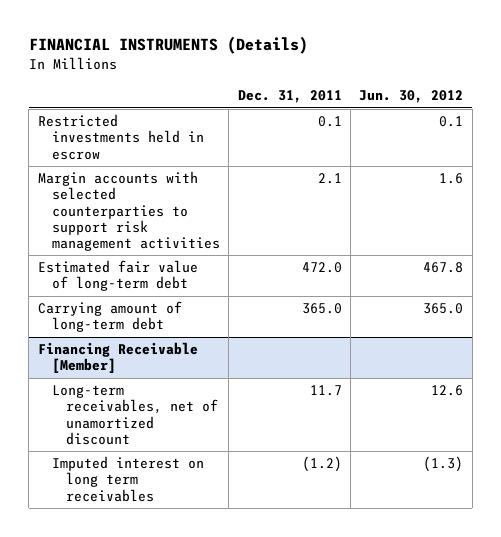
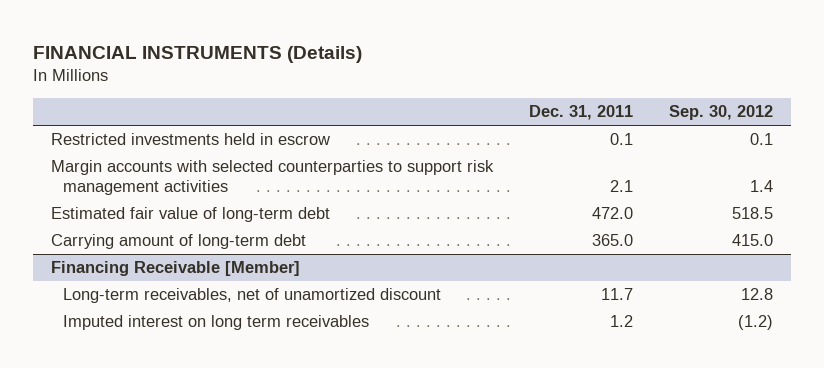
[359,90,464,104] Jun. 30, 2012 -> none
none -> [669,105,774,121] Sep. 30, 2012
[301,456,342,473] (1.2) -> [609,315,633,328] 1.2

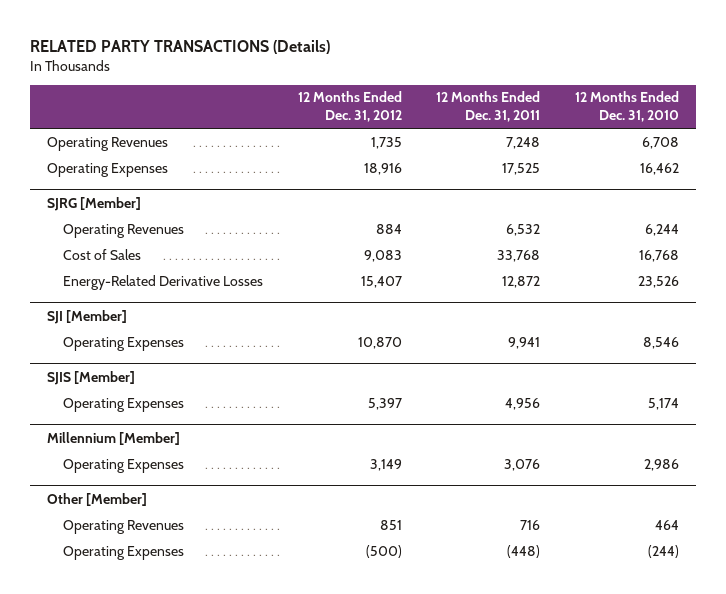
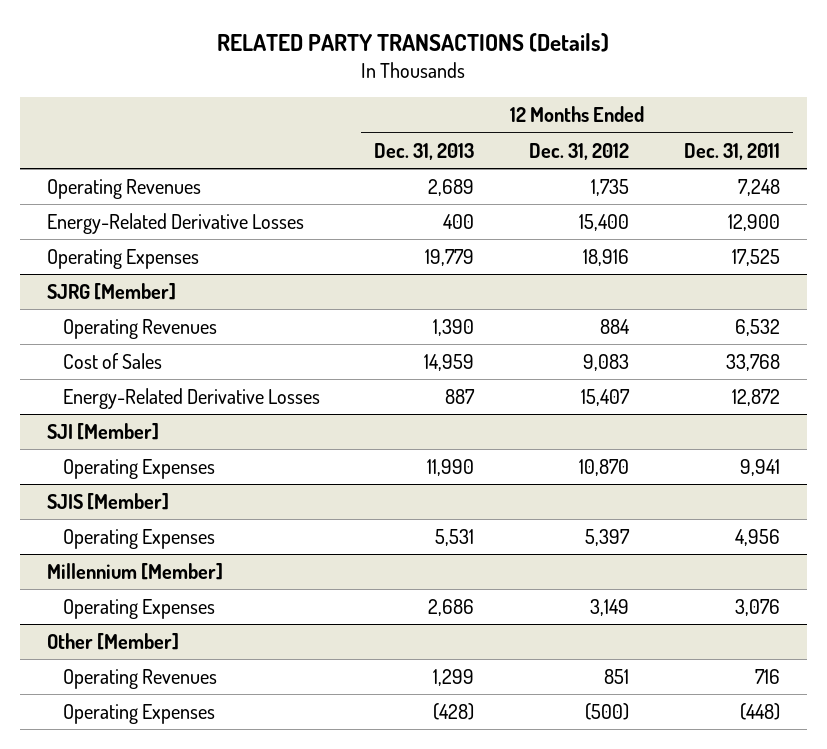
[574,91,679,123] 12 Months Ended Dec. 31, 2010 -> none
none -> [374,142,475,160] Dec. 31, 2013
none -> [47,212,305,234] Energy-Related Derivative Losses

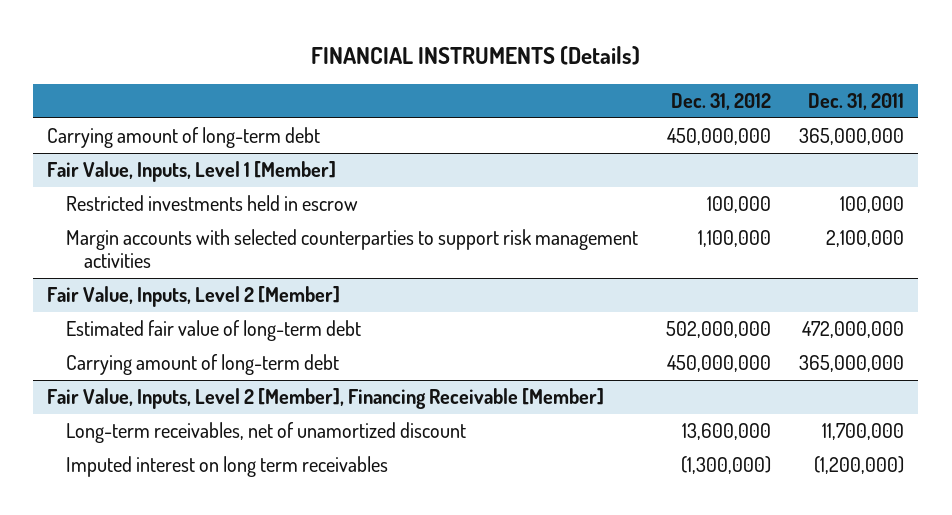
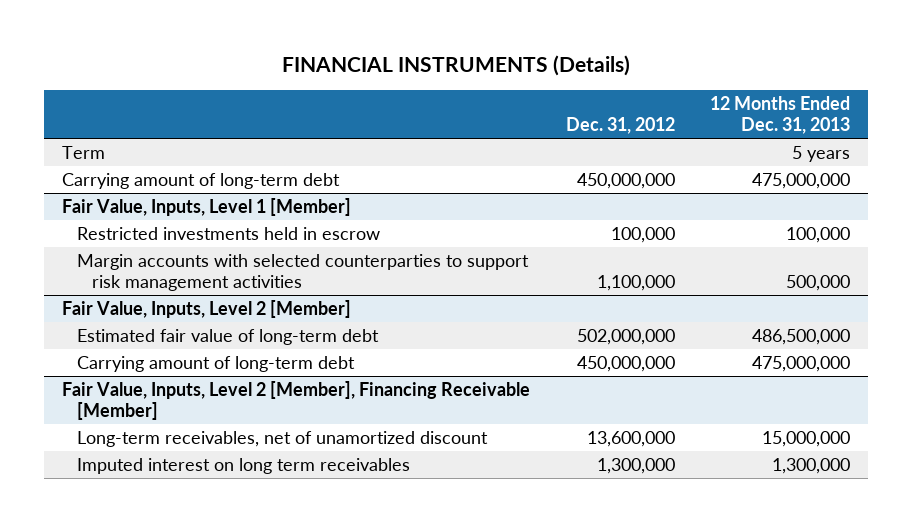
[808,93,905,111] Dec. 31, 2011 -> none
none -> [710,95,851,135] 12 Months Ended Dec. 31, 2013
none -> [61,145,105,159] Term
[680,456,771,475] (1,300,000) -> [596,457,675,474] 1,300,000

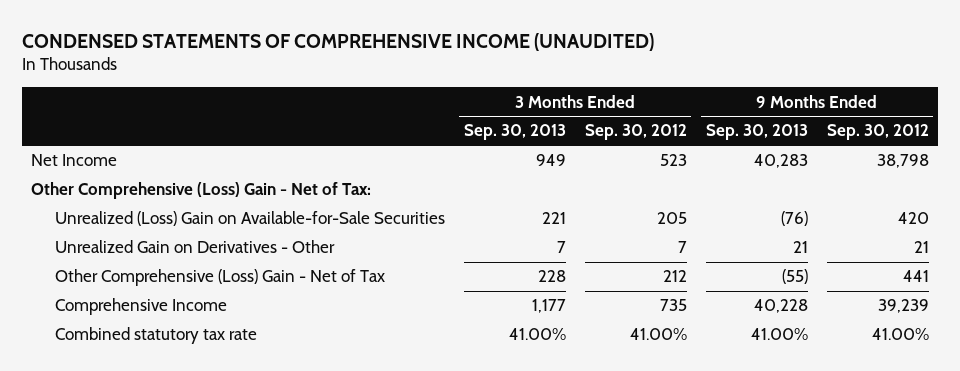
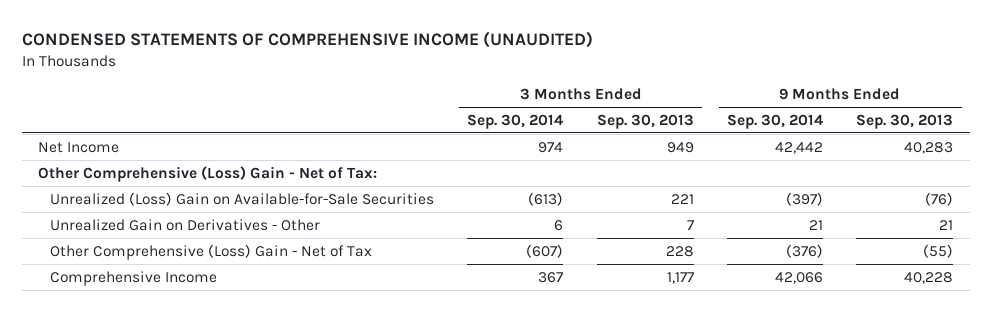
[584,124,687,141] Sep. 30, 2012 -> none
[826,124,929,141] Sep. 30, 2012 -> none
none -> [467,113,564,129] Sep. 30, 2014
none -> [727,113,824,129] Sep. 30, 2014
[54,327,257,345] Combined statutory tax rate -> none

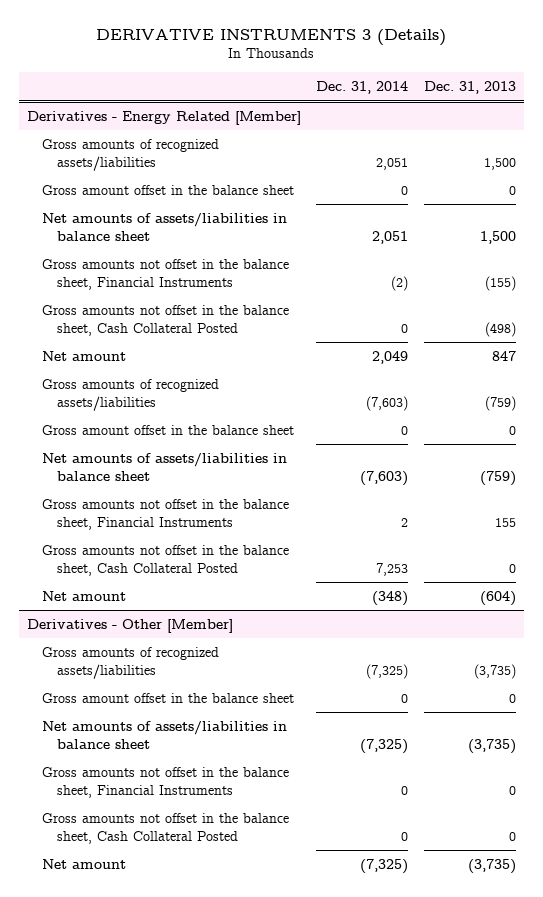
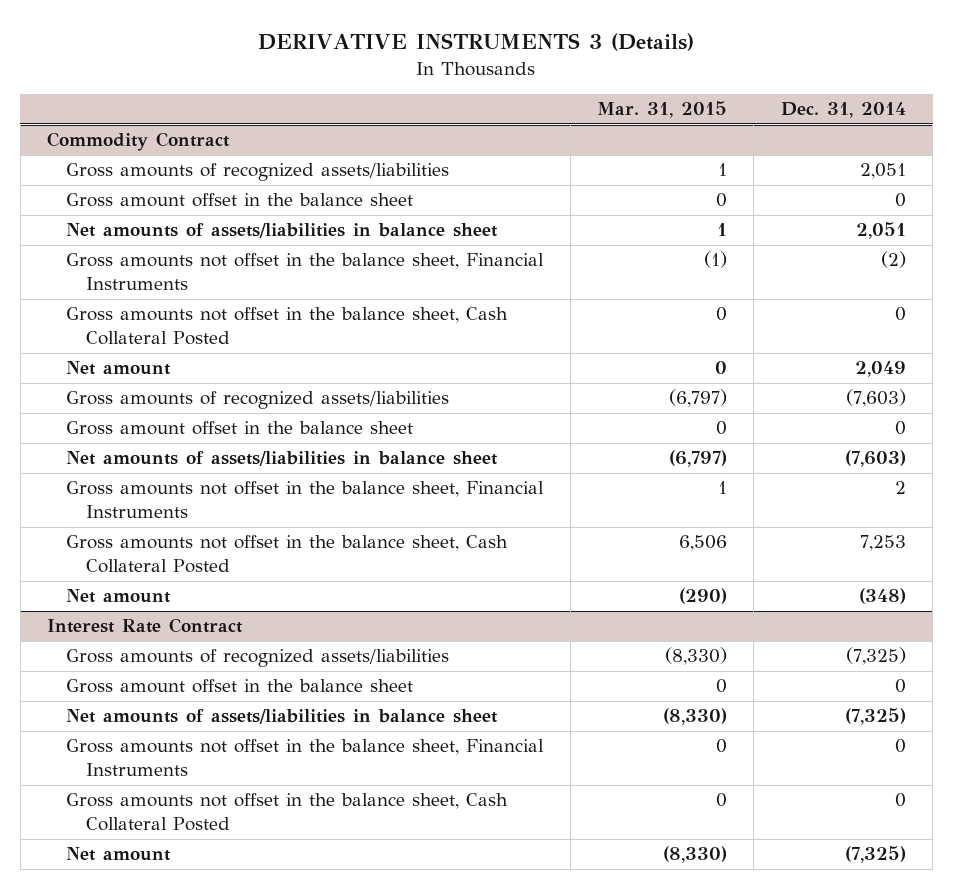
[424,81,517,95] Dec. 31, 2013 -> none
none -> [597,101,728,119] Mar. 31, 2015
[26,110,301,125] Derivatives - Energy Related [Member] -> [47,132,231,152] Commodity Contract
[26,618,233,633] Derivatives - Other [Member] -> [47,618,244,634] Interest Rate Contract

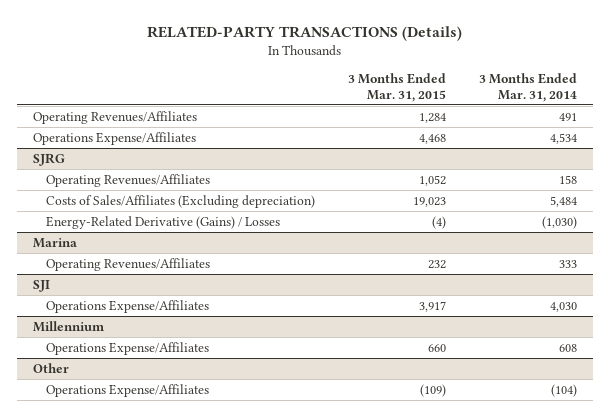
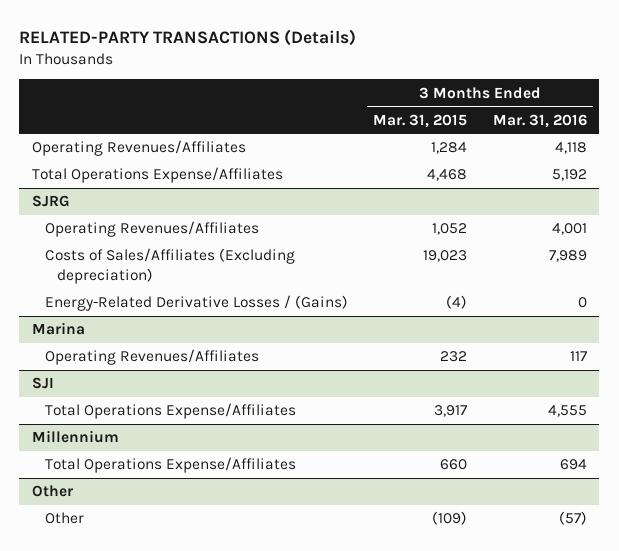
[478,73,577,102] 3 Months Ended Mar. 31, 2014 -> none
none -> [492,113,587,128] Mar. 31, 2016
[33,131,197,145] Operations Expense/Affiliates -> [32,167,284,184] Total Operations Expense/Affiliates
[45,215,280,229] Energy-Related Derivative (Gains) / Losses -> [44,295,348,312] Energy-Related Derivative Losses / (Gains)
[45,299,209,313] Operations Expense/Affiliates -> [44,403,296,420] Total Operations Expense/Affiliates
[45,341,209,355] Operations Expense/Affiliates -> [44,457,296,474] Total Operations Expense/Affiliates
[45,383,209,397] Operations Expense/Affiliates -> none
none -> [44,512,84,525] Other

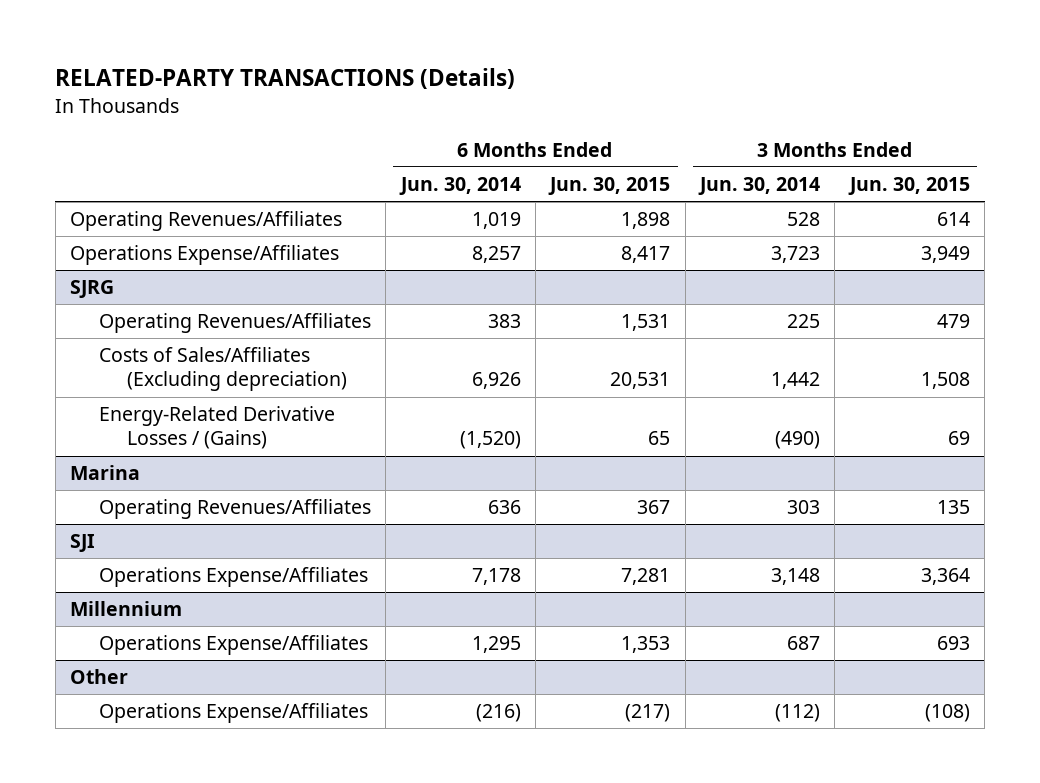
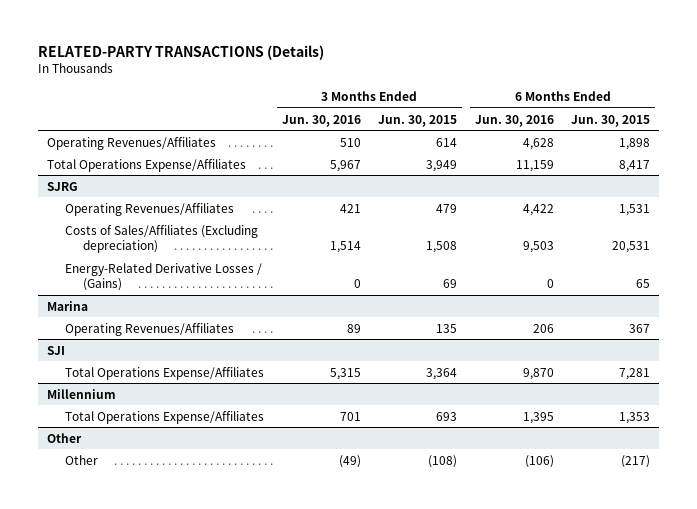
[398,177,521,196] Jun. 30, 2014 -> none
[698,177,821,196] Jun. 30, 2014 -> none
none -> [281,114,361,127] Jun. 30, 2016
none -> [474,114,554,127] Jun. 30, 2016
[70,245,340,266] Operations Expense/Affiliates -> [46,158,246,172] Total Operations Expense/Affiliates
[98,567,368,588] Operations Expense/Affiliates -> [65,366,265,380] Total Operations Expense/Affiliates
[98,635,368,656] Operations Expense/Affiliates -> [65,410,265,424] Total Operations Expense/Affiliates
[98,703,368,724] Operations Expense/Affiliates -> [65,454,99,465] Other

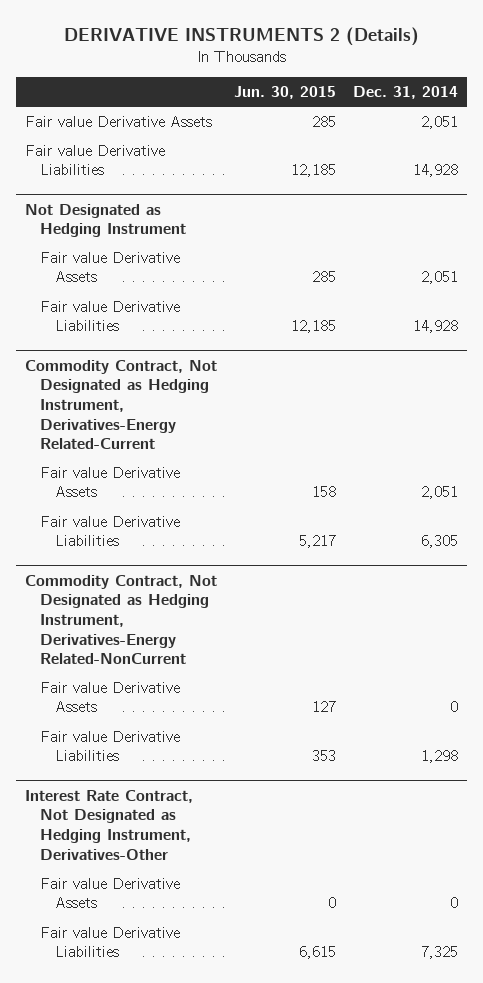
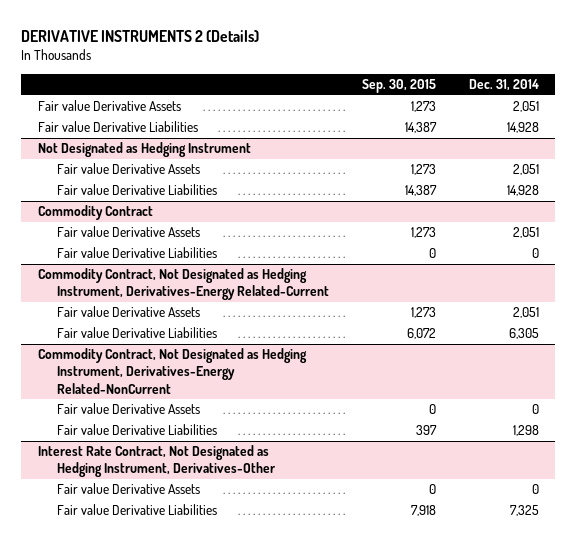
[234,86,337,100] Jun. 30, 2015 -> none
none -> [361,79,436,94] Sep. 30, 2015
none -> [37,205,153,221] Commodity Contract
none -> [56,226,200,238] Fair value Derivative Assets
none -> [56,247,217,259] Fair value Derivative Liabilities

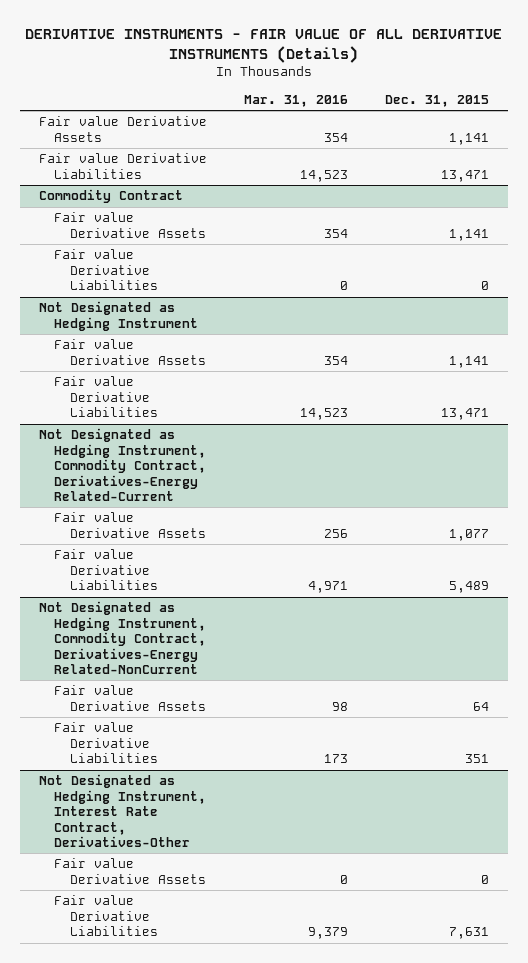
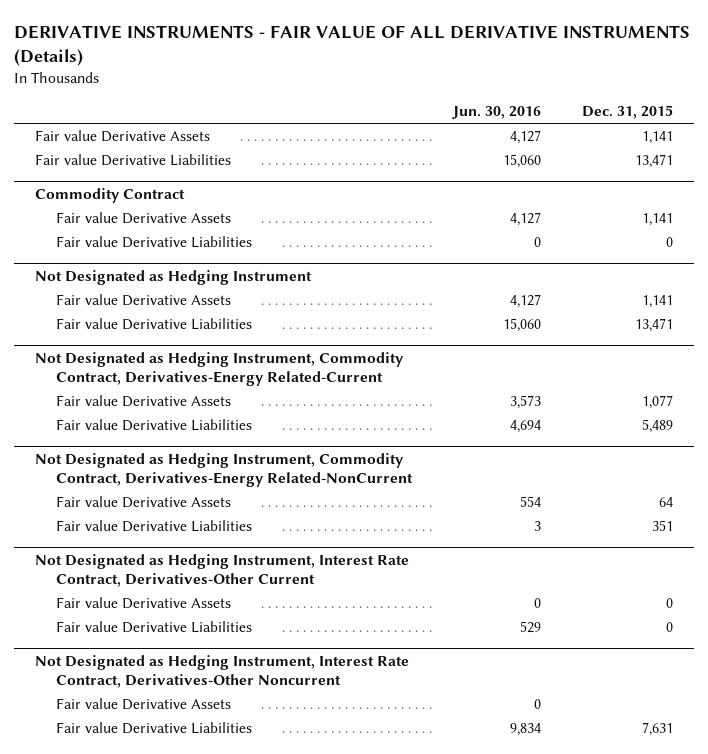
[243,94,348,107] Mar. 31, 2016 -> none
none -> [452,106,542,120] Jun. 30, 2016
[38,774,207,847] Not Designated as Hedging Instrument, Interest Rate Contract, Derivatives-Other -> [34,553,409,587] Not Designated as Hedging Instrument, Interest Rate Contract, Derivatives-Other Current
none -> [55,621,252,634] Fair value Derivative Liabilities
none -> [34,654,409,688] Not Designated as Hedging Instrument, Interest Rate Contract, Derivatives-Other Noncurrent
none -> [55,698,231,711] Fair value Derivative Assets

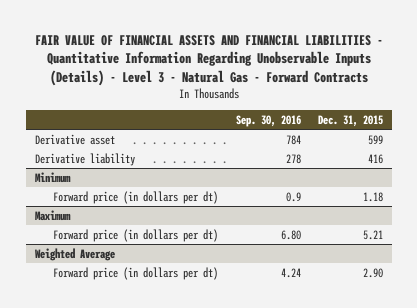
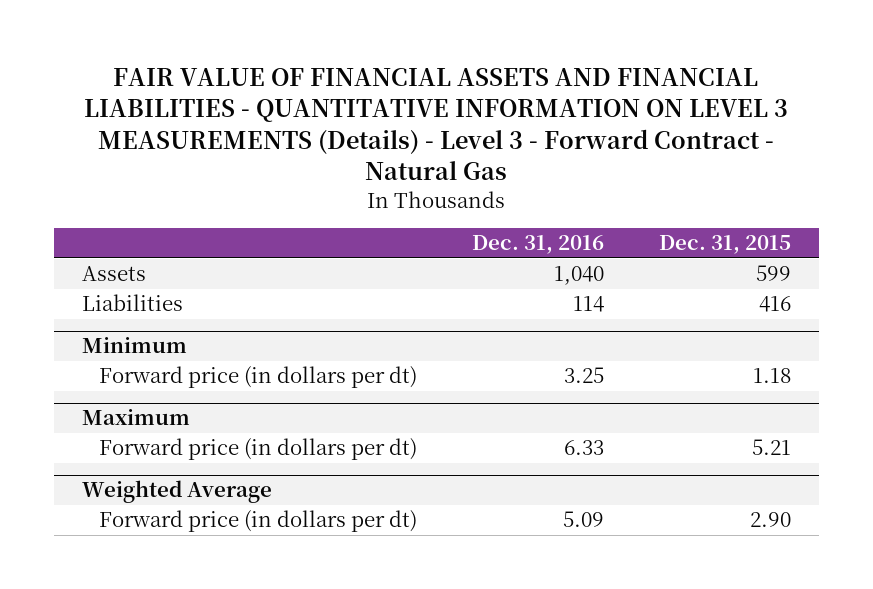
[34,34,383,86] FAIR VALUE OF FINANCIAL ASSETS AND FINANCIAL LIABILITIES - Quantitative Information Regarding Unobservable Inputs (Details) - Level 3 - Natural Gas - Forward Contracts -> [84,67,789,181] FAIR VALUE OF FINANCIAL ASSETS AND FINANCIAL LIABILITIES - QUANTITATIVE INFORMATION ON LEVEL 3 MEASUREMENTS (Details) - Level 3 - Forward Contract - Natural Gas
[235,114,301,127] Sep. 30, 2016 -> none
none -> [472,235,605,255] Dec. 31, 2016
[34,133,115,145] Derivative asset -> [81,266,146,282] Assets
[34,152,135,166] Derivative liability -> [81,294,183,312] Liabilities

